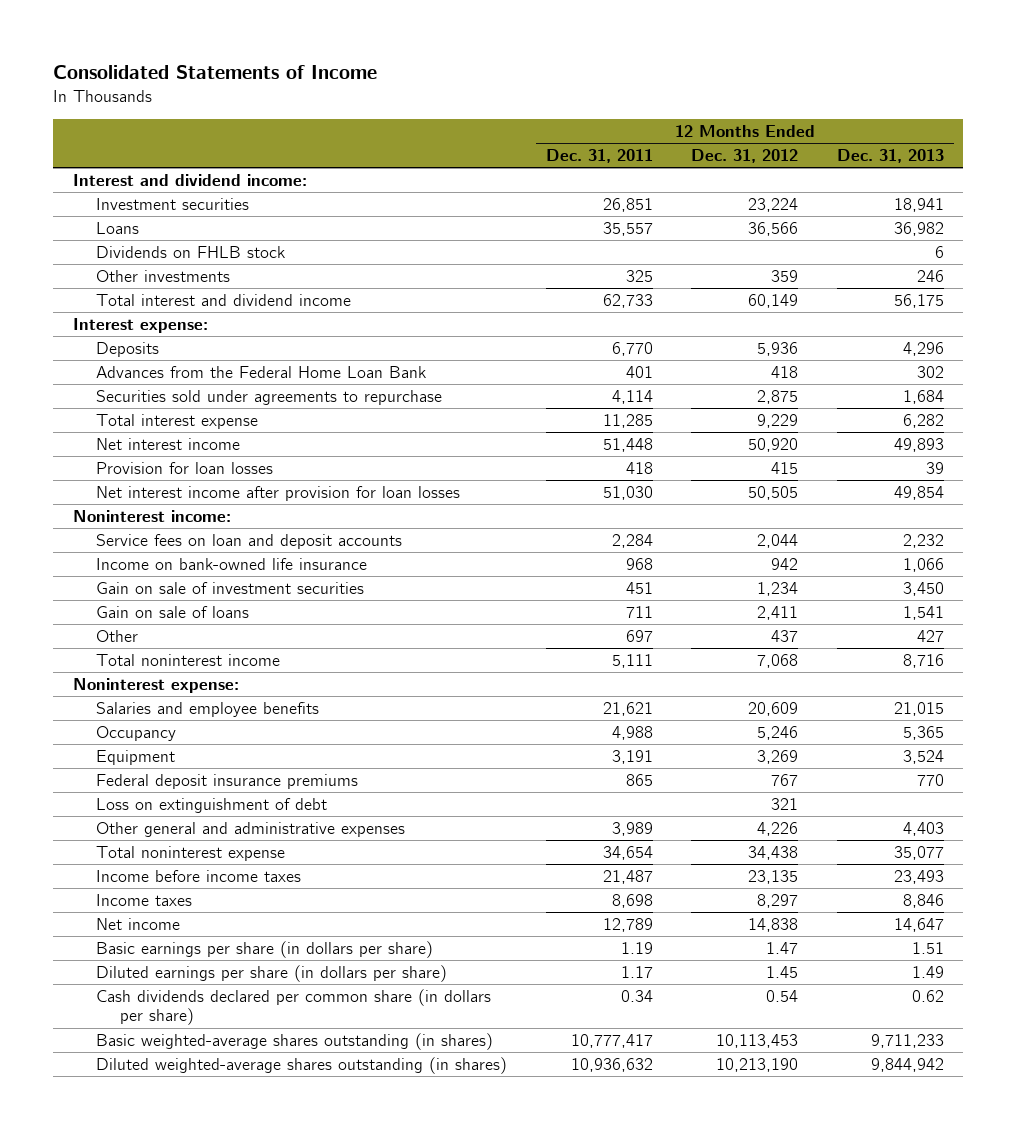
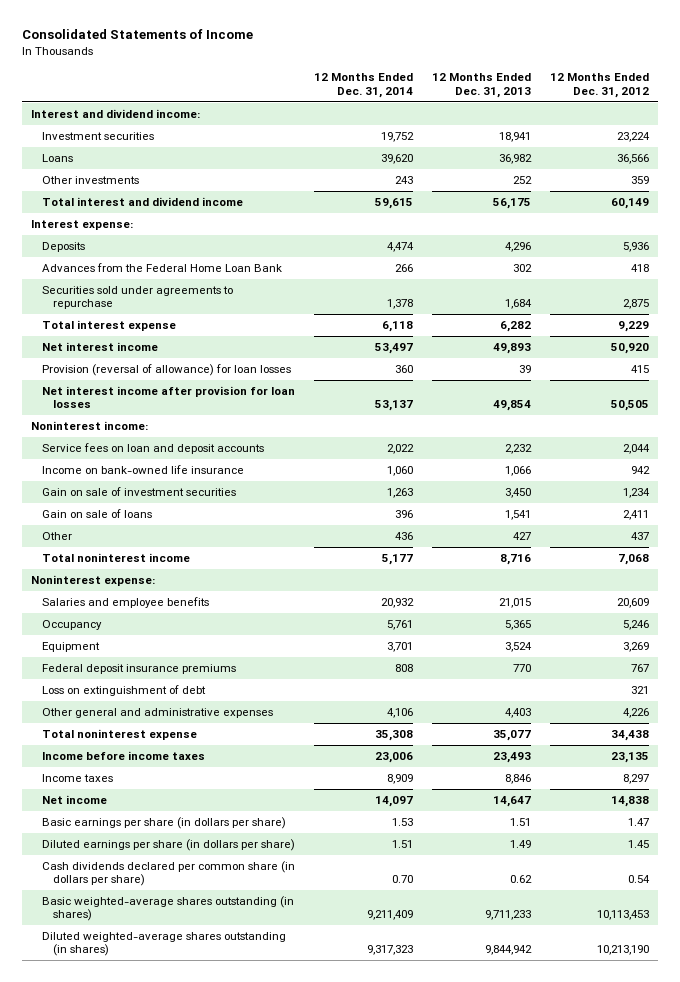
[545,148,653,163] Dec. 31, 2011 -> none
none -> [313,73,413,98] 12 Months Ended Dec. 31, 2014
[96,245,286,258] Dividends on FHLB stock -> none
[917,269,945,282] 246 -> [512,175,532,184] 252
[96,461,274,474] Provision for loan losses -> [41,363,291,376] Provision (reversal of allowance) for loan losses

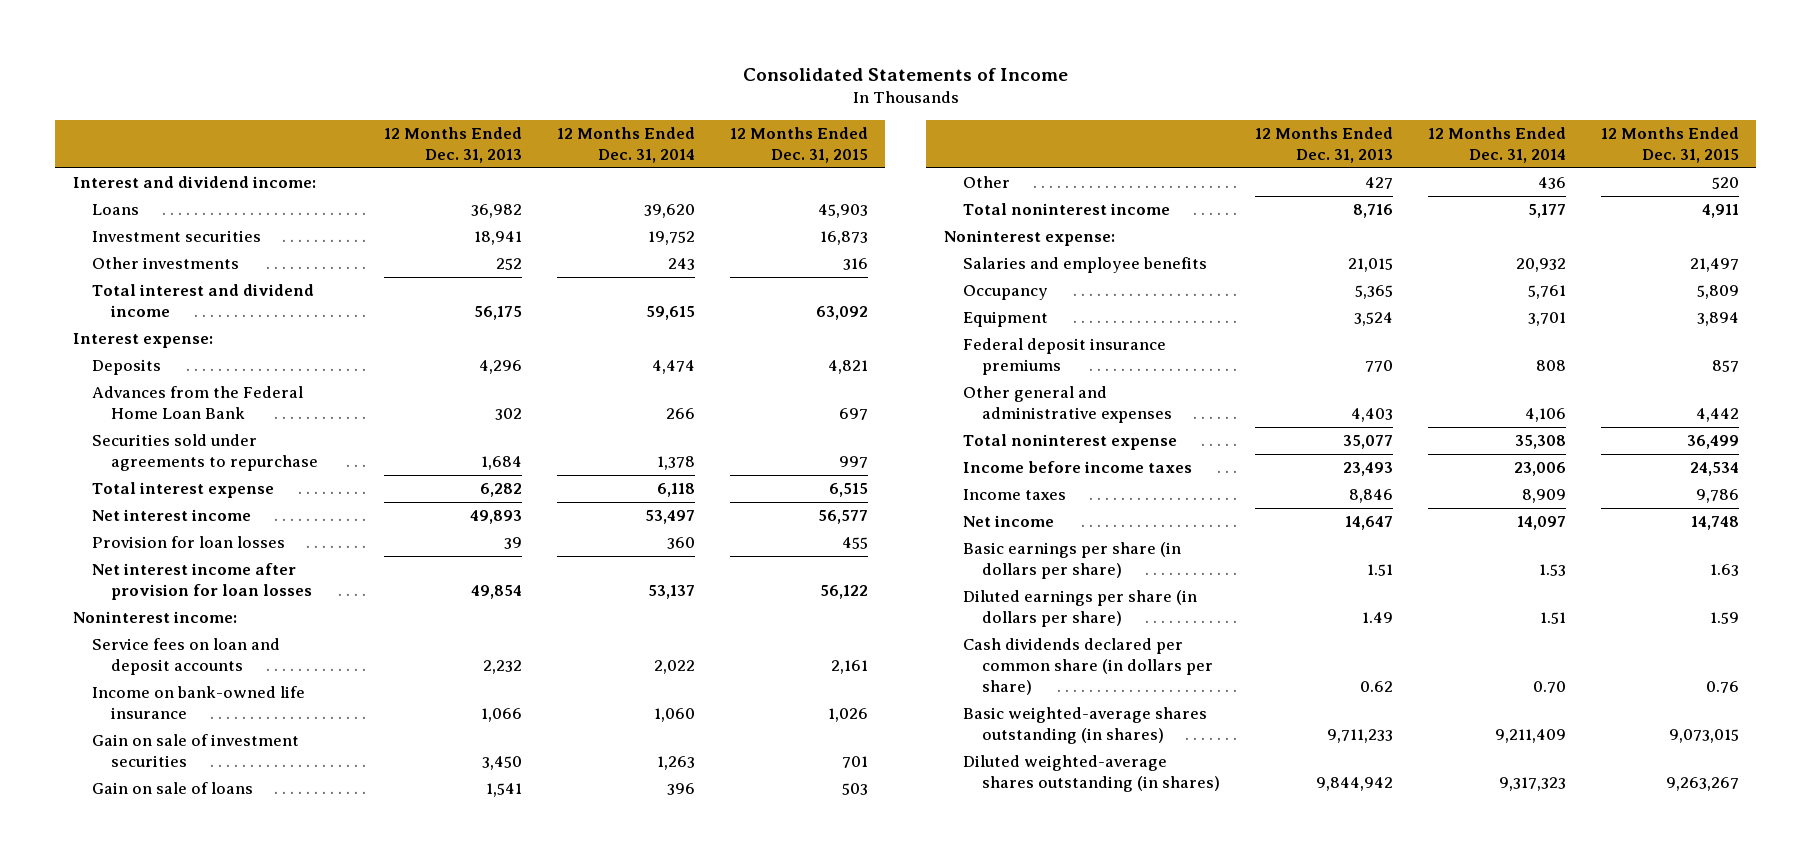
[549,73,649,98] 12 Months Ended Dec. 31, 2012 -> none
none -> [729,126,868,164] 12 Months Ended Dec. 31, 2015
[41,131,154,140] Investment securities -> [91,230,261,243] Investment securities
[41,363,291,376] Provision (reversal of allowance) for loan losses -> [91,536,285,549] Provision for loan losses
[41,684,206,696] Loss on extinguishment of debt -> none

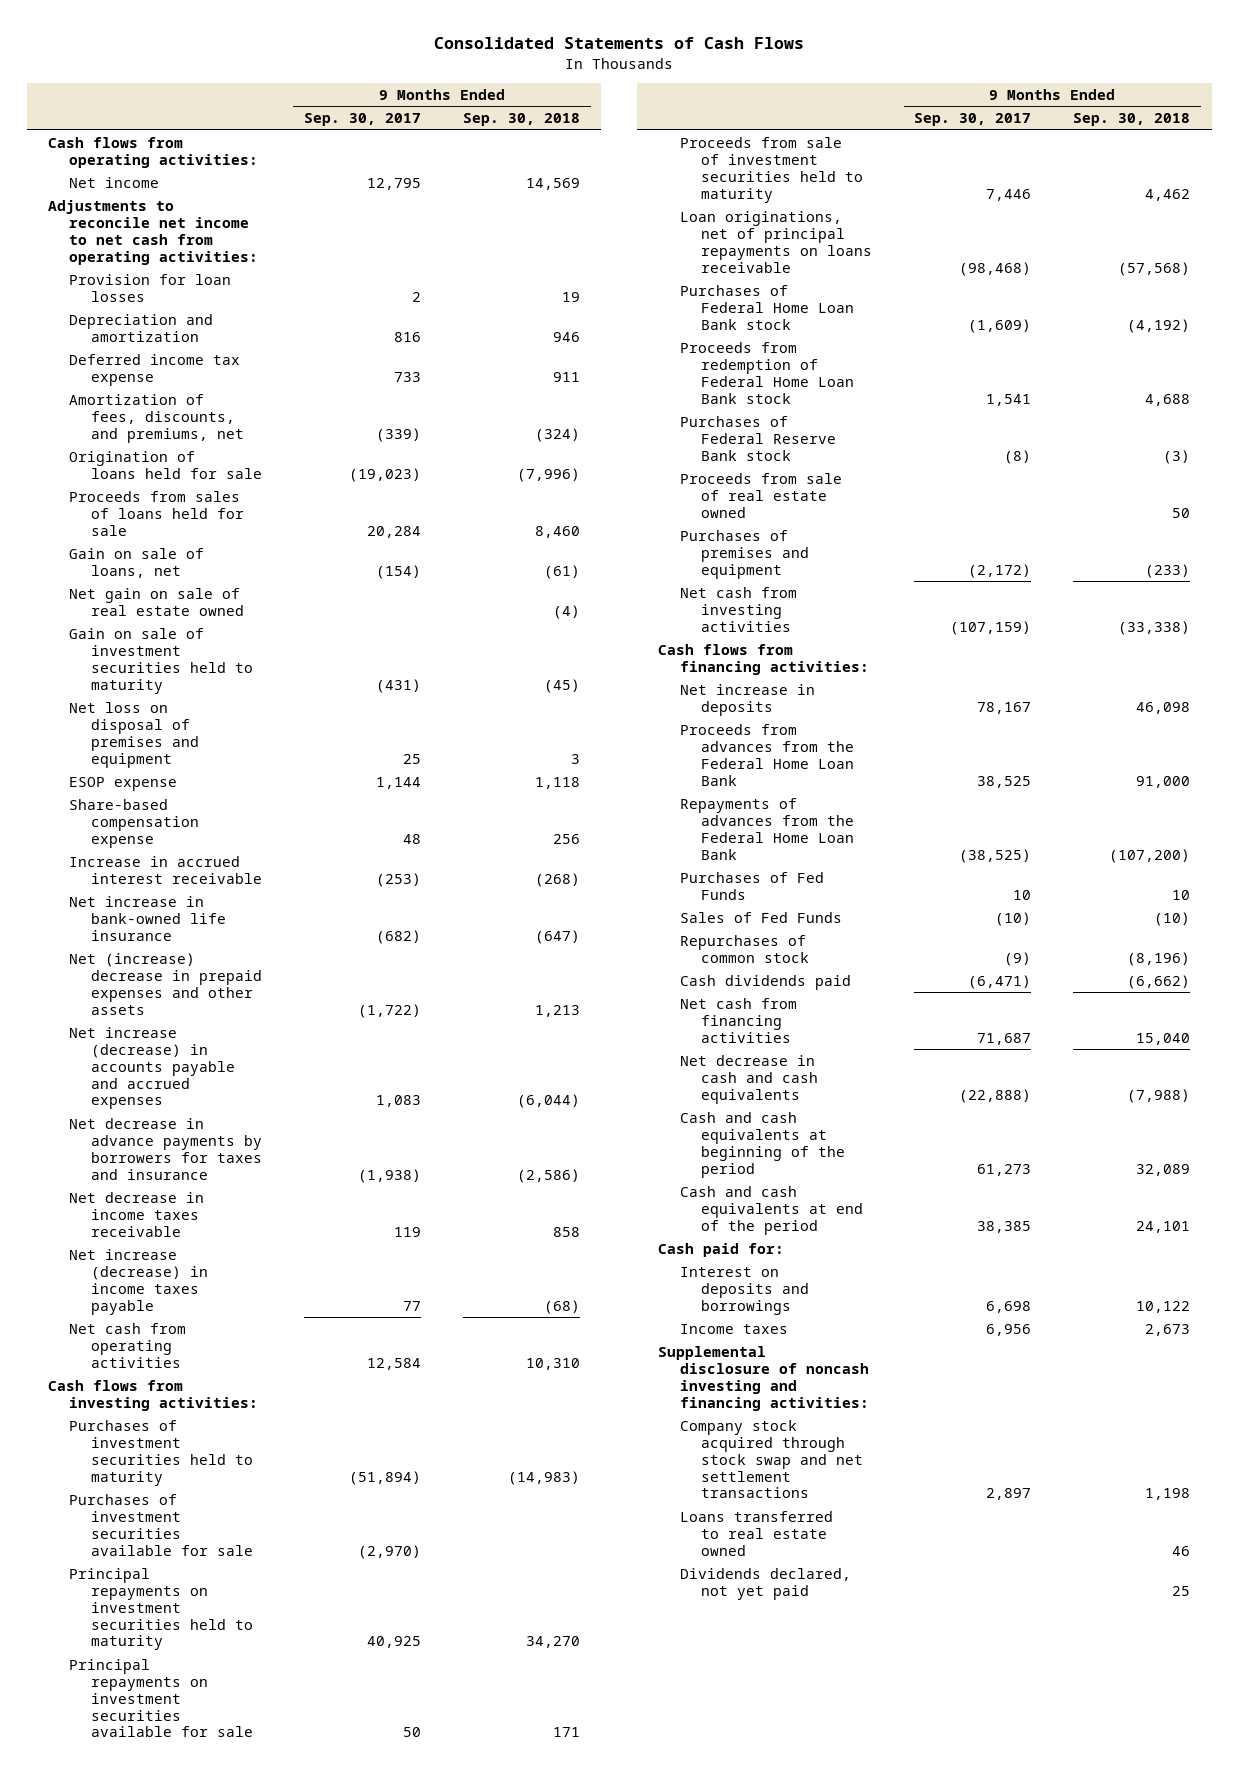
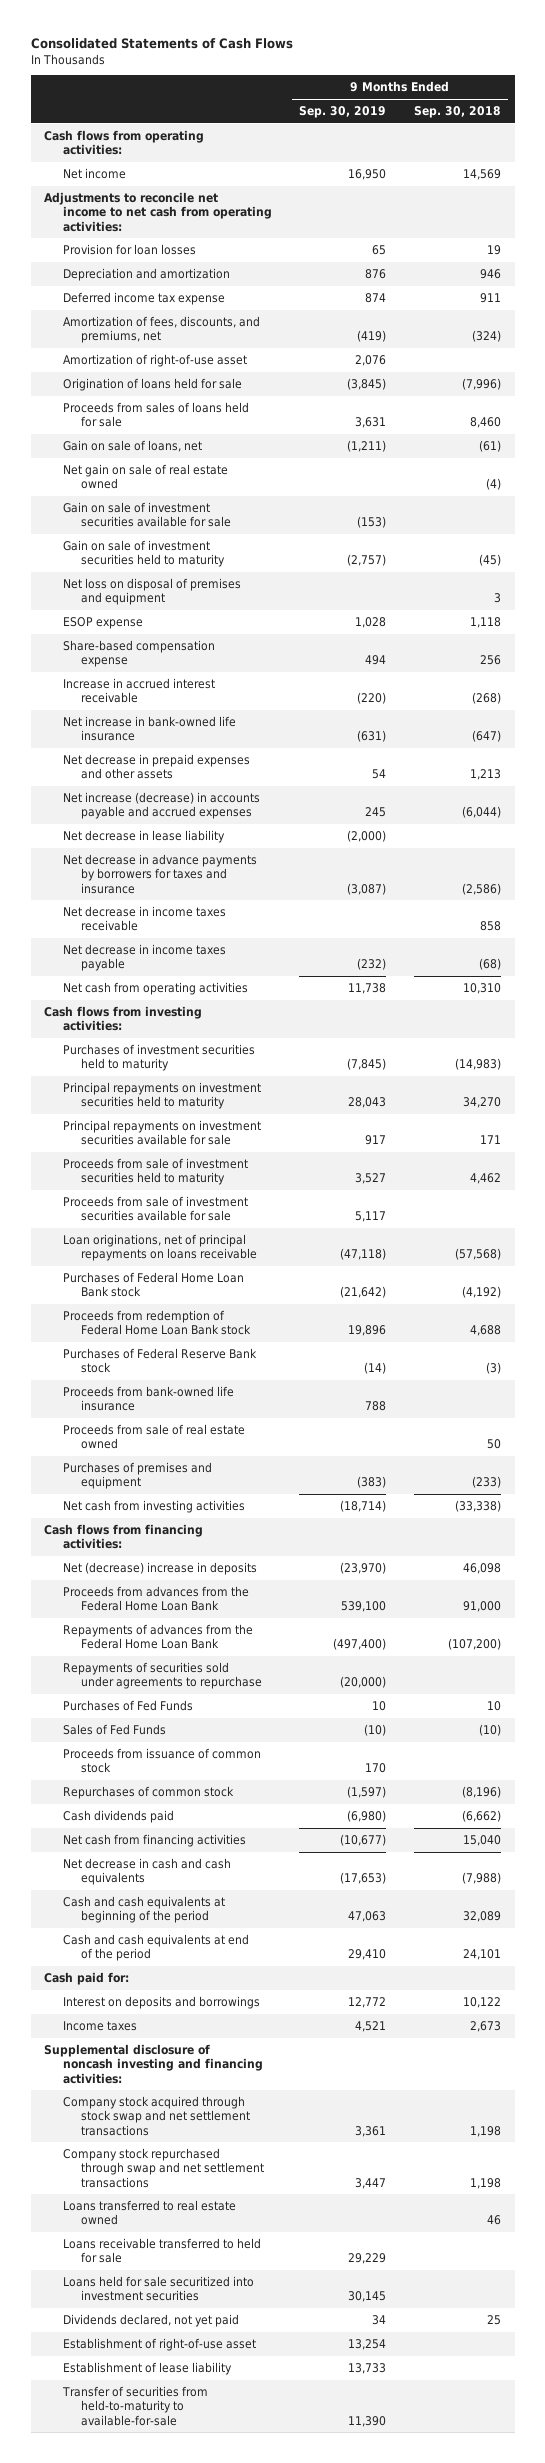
[303,113,421,127] Sep. 30, 2017 -> none
none -> [299,105,387,118] Sep. 30, 2019
none -> [62,353,247,367] Amortization of right-of-use asset
none -> [62,501,231,528] Gain on sale of investment securities available for sale
[69,952,262,1015] Net (increase) decrease in prepaid expenses and other assets -> [62,753,250,780] Net decrease in prepaid expenses and other assets
none -> [62,829,225,843] Net decrease in lease liability
[69,1248,208,1315] Net increase (decrease) in income taxes payable -> [62,943,226,972] Net decrease in income taxes payable
[69,1493,253,1556] Purchases of investment securities available for sale -> none
none -> [62,1195,248,1222] Proceeds from sale of investment securities available for sale
none -> [62,1385,234,1412] Proceeds from bank-owned life insurance
[679,683,815,716] Net increase in deposits -> [62,1561,257,1575] Net (decrease) increase in deposits
none -> [62,1661,262,1690] Repayments of securities sold under agreements to repurchase
none -> [62,1747,261,1774] Proceeds from issuance of common stock
none -> [62,2147,264,2188] Company stock repurchased through swap and net settlement transactions
none -> [62,2237,261,2264] Loans receivable transferred to held for sale
none -> [62,2275,254,2302] Loans held for sale securitized into investment securities
none -> [62,2337,256,2351] Establishment of right-of-use asset
none -> [62,2361,232,2375] Establishment of lease liability
none -> [61,2385,208,2426] Transfer of securities from held-to-maturity to available-for-sale

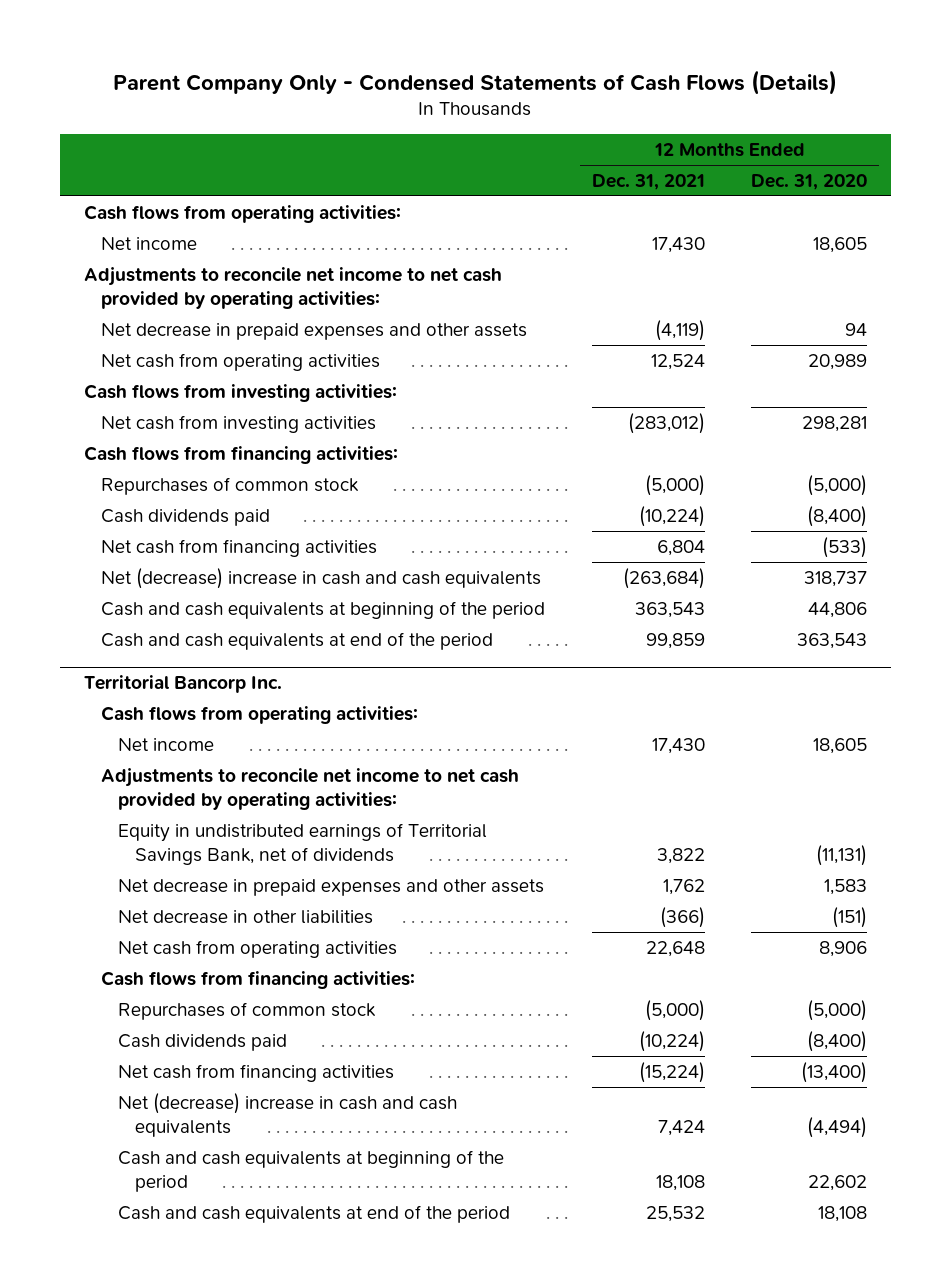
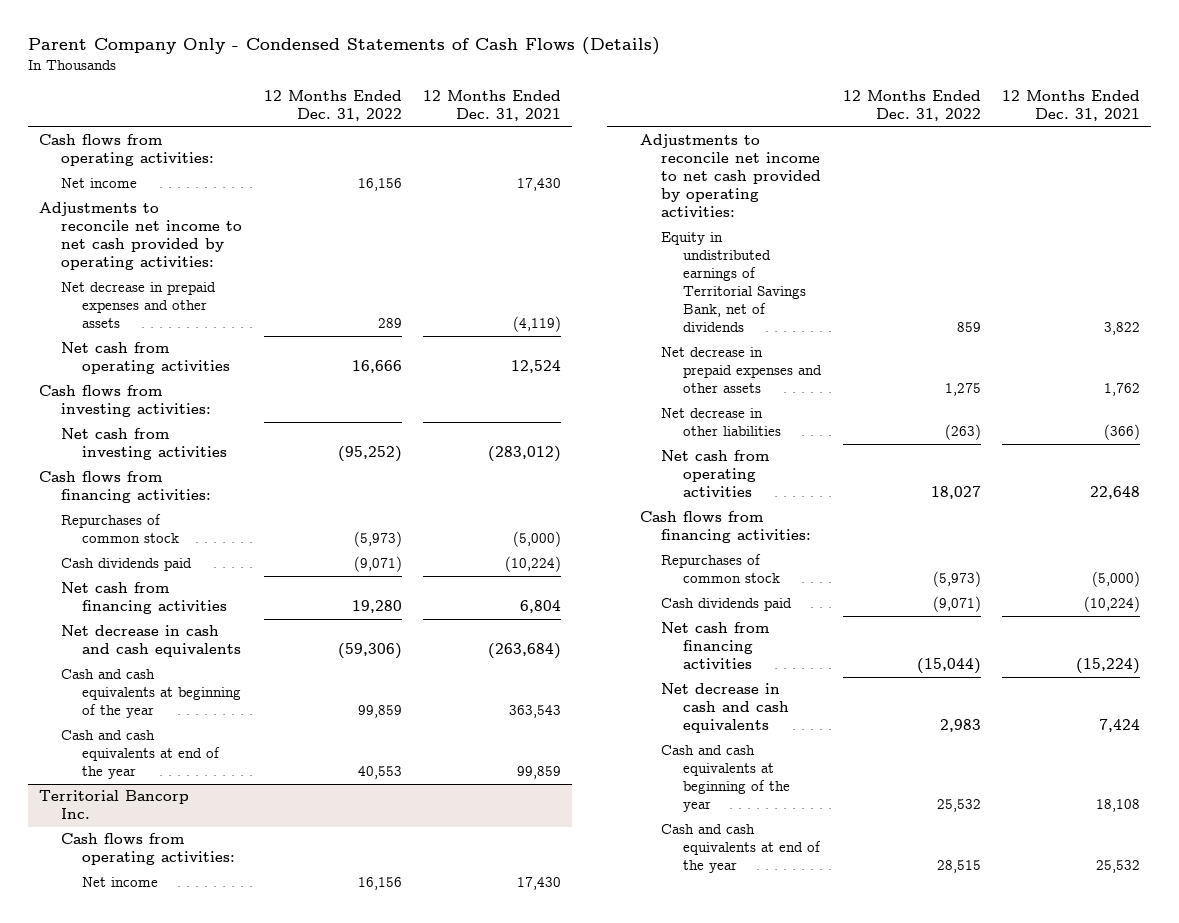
[751,174,868,191] Dec. 31, 2020 -> none
none -> [263,90,402,122] 12 Months Ended Dec. 31, 2022
[100,567,541,589] Net (decrease) increase in cash and cash equivalents -> [60,625,242,658] Net decrease in cash and cash equivalents
[100,600,545,619] Cash and cash equivalents at beginning of the period -> [60,669,242,719] Cash and cash equivalents at beginning of the year
[100,631,493,650] Cash and cash equivalents at end of the period -> [60,730,221,780] Cash and cash equivalents at end of the year
[118,1092,458,1138] Net (decrease) increase in cash and cash equivalents -> [661,683,790,734] Net decrease in cash and cash equivalents
[118,1149,505,1193] Cash and cash equivalents at beginning of the period -> [661,745,791,813] Cash and cash equivalents at beginning of the year
[118,1204,511,1223] Cash and cash equivalents at end of the period -> [661,824,822,874] Cash and cash equivalents at end of the year

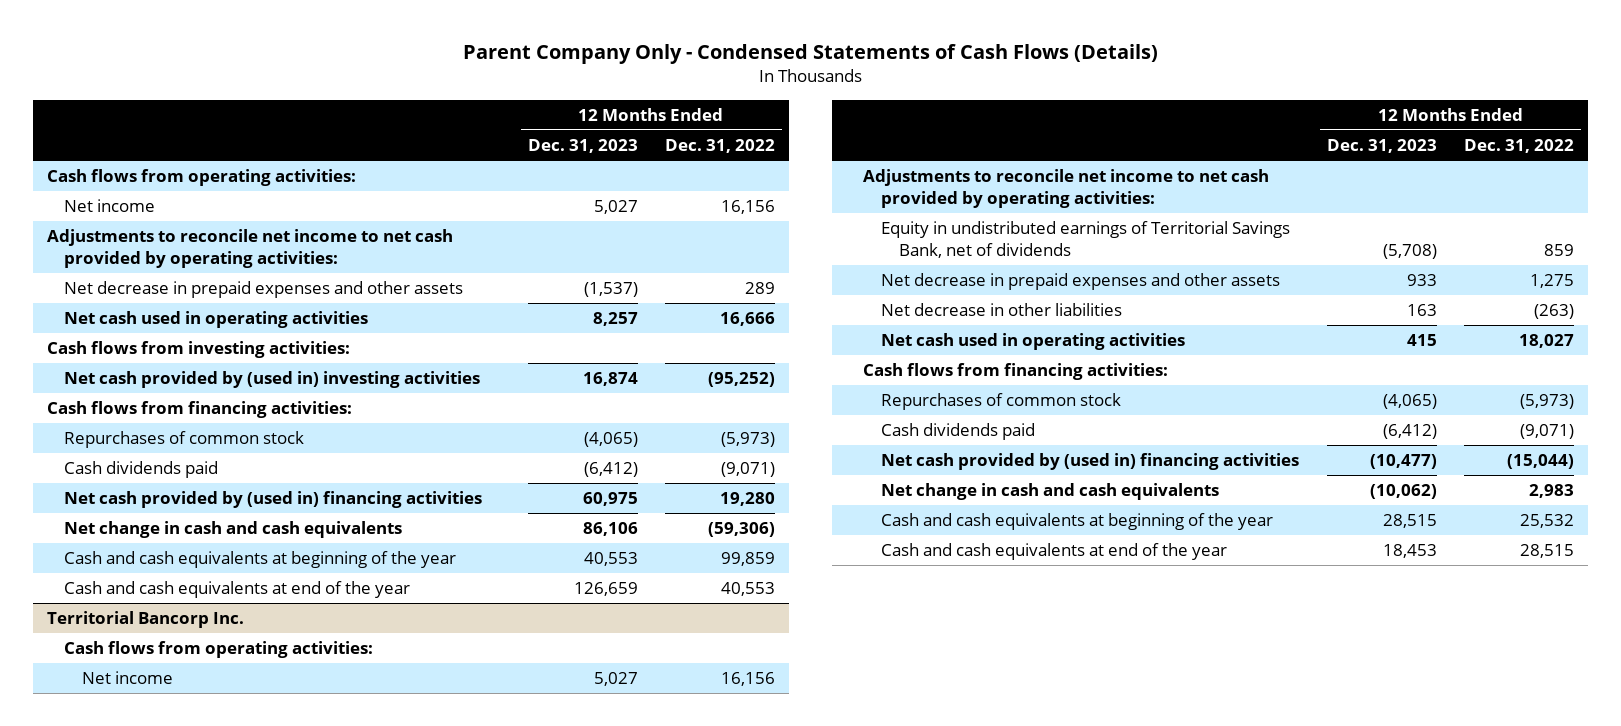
[422,90,561,122] 12 Months Ended Dec. 31, 2021 -> none
none -> [527,139,638,154] Dec. 31, 2023
[60,342,231,375] Net cash from operating activities -> [64,311,369,329] Net cash used in operating activities
[60,428,228,461] Net cash from investing activities -> [64,371,481,389] Net cash provided by (used in) investing activities
[60,582,228,615] Net cash from financing activities -> [64,491,483,509] Net cash provided by (used in) financing activities
[60,625,242,658] Net decrease in cash and cash equivalents -> [64,521,403,539] Net change in cash and cash equivalents
[661,450,770,498] Net cash from operating activities -> [881,333,1186,351] Net cash used in operating activities
[661,622,770,670] Net cash from financing activities -> [881,453,1300,471] Net cash provided by (used in) financing activities
[661,683,790,734] Net decrease in cash and cash equivalents -> [881,483,1220,501] Net change in cash and cash equivalents

